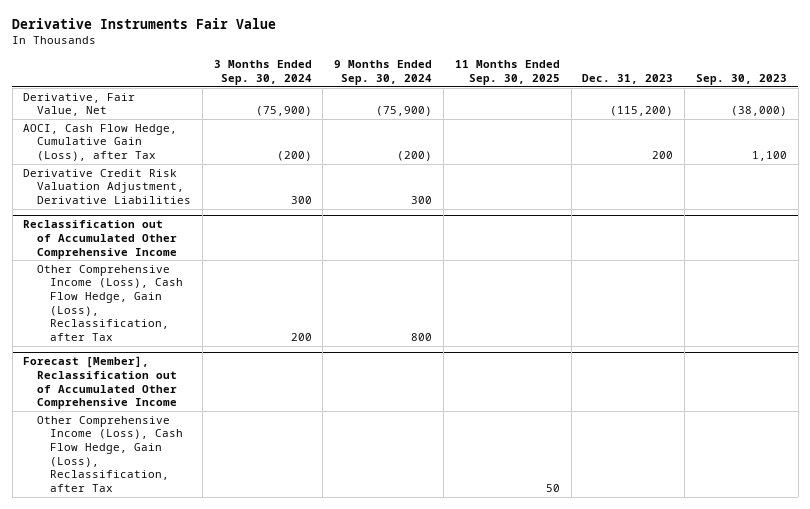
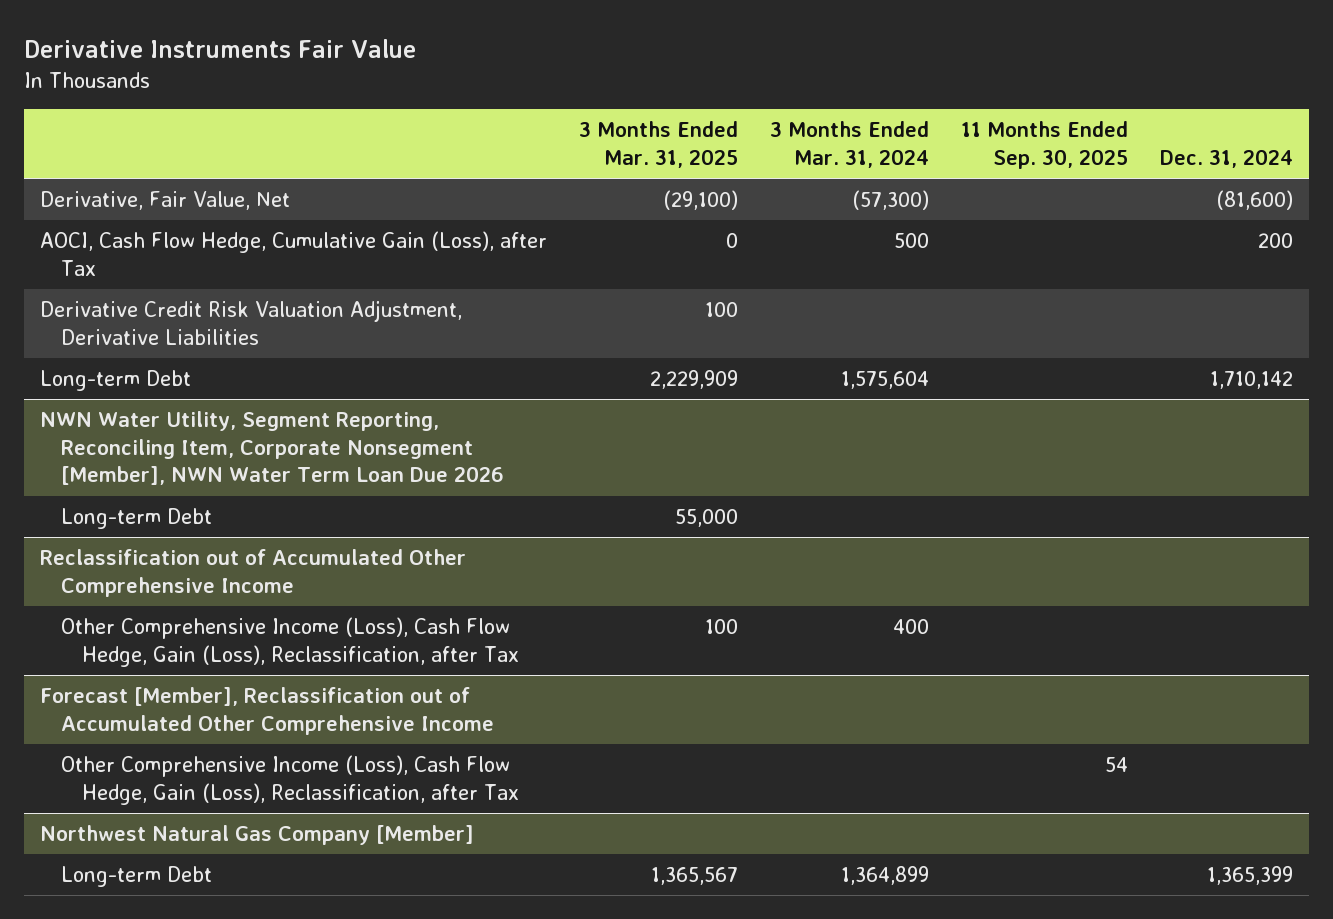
[213,60,312,85] 3 Months Ended Sep. 30, 2024 -> none
[334,60,433,85] 9 Months Ended Sep. 30, 2024 -> none
[582,73,674,84] Dec. 31, 2023 -> none
[695,73,787,85] Sep. 30, 2023 -> none
none -> [579,121,739,169] 3 Months Ended Mar. 31, 2025
none -> [770,121,930,169] 3 Months Ended Mar. 31, 2024
none -> [1159,149,1293,169] Dec. 31, 2024
none -> [40,370,192,392] Long-term Debt
none -> [40,411,505,486] NWN Water Utility, Segment Reporting, Reconciling Item, Corporate Nonsegment [Member], NWN Water Term Loan Due 2026
none -> [61,508,213,530] Long-term Debt
[545,483,560,492] 50 -> [1104,757,1128,773] 54
none -> [40,825,475,846] Northwest Natural Gas Company [Member]
none -> [61,866,213,888] Long-term Debt

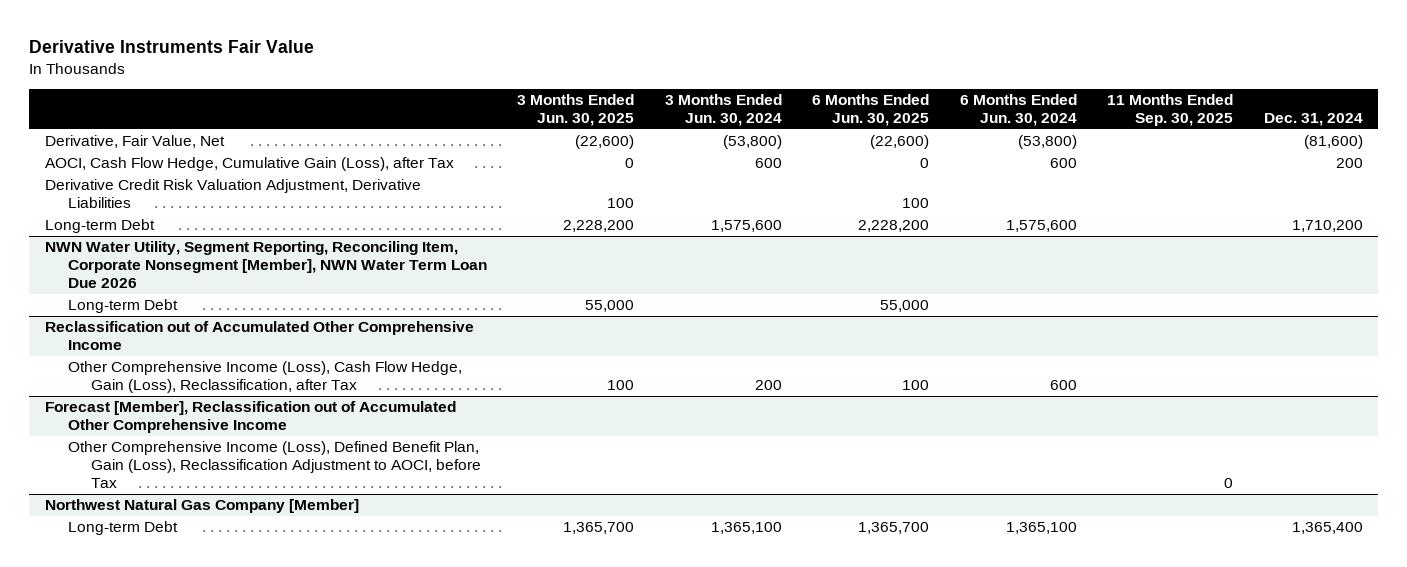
[579,121,739,169] 3 Months Ended Mar. 31, 2025 -> none
[770,121,930,169] 3 Months Ended Mar. 31, 2024 -> none
none -> [517,94,635,127] 3 Months Ended Jun. 30, 2025
none -> [664,94,782,127] 3 Months Ended Jun. 30, 2024
none -> [812,94,930,127] 6 Months Ended Jun. 30, 2025
none -> [959,94,1077,127] 6 Months Ended Jun. 30, 2024
[1209,371,1293,390] 1,710,142 -> [1291,220,1363,233] 1,710,200
[61,755,520,805] Other Comprehensive Income (Loss), Cash Flow Hedge, Gain (Loss), Reclassification, after Tax -> none
none -> [68,441,482,488] Other Comprehensive Income (Loss), Defined Benefit Plan, Gain (Loss), Reclassification Adjustment to AOCI, before Tax
[1206,866,1293,886] 1,365,399 -> [1291,522,1363,535] 1,365,400

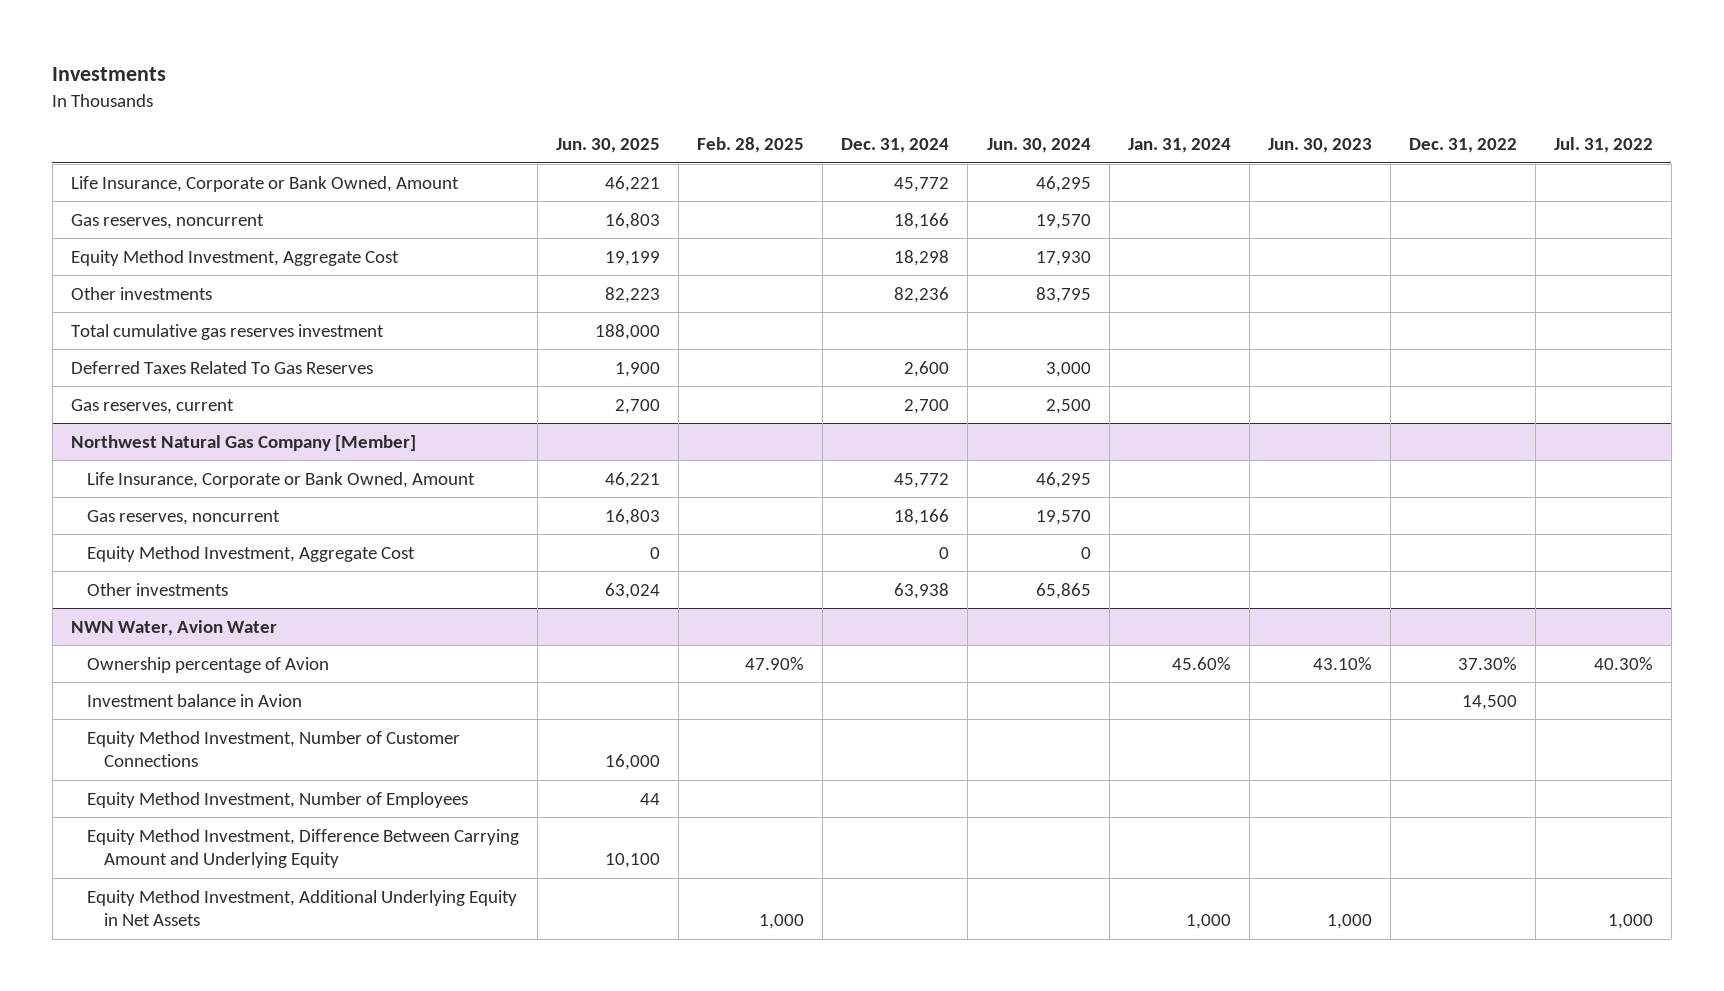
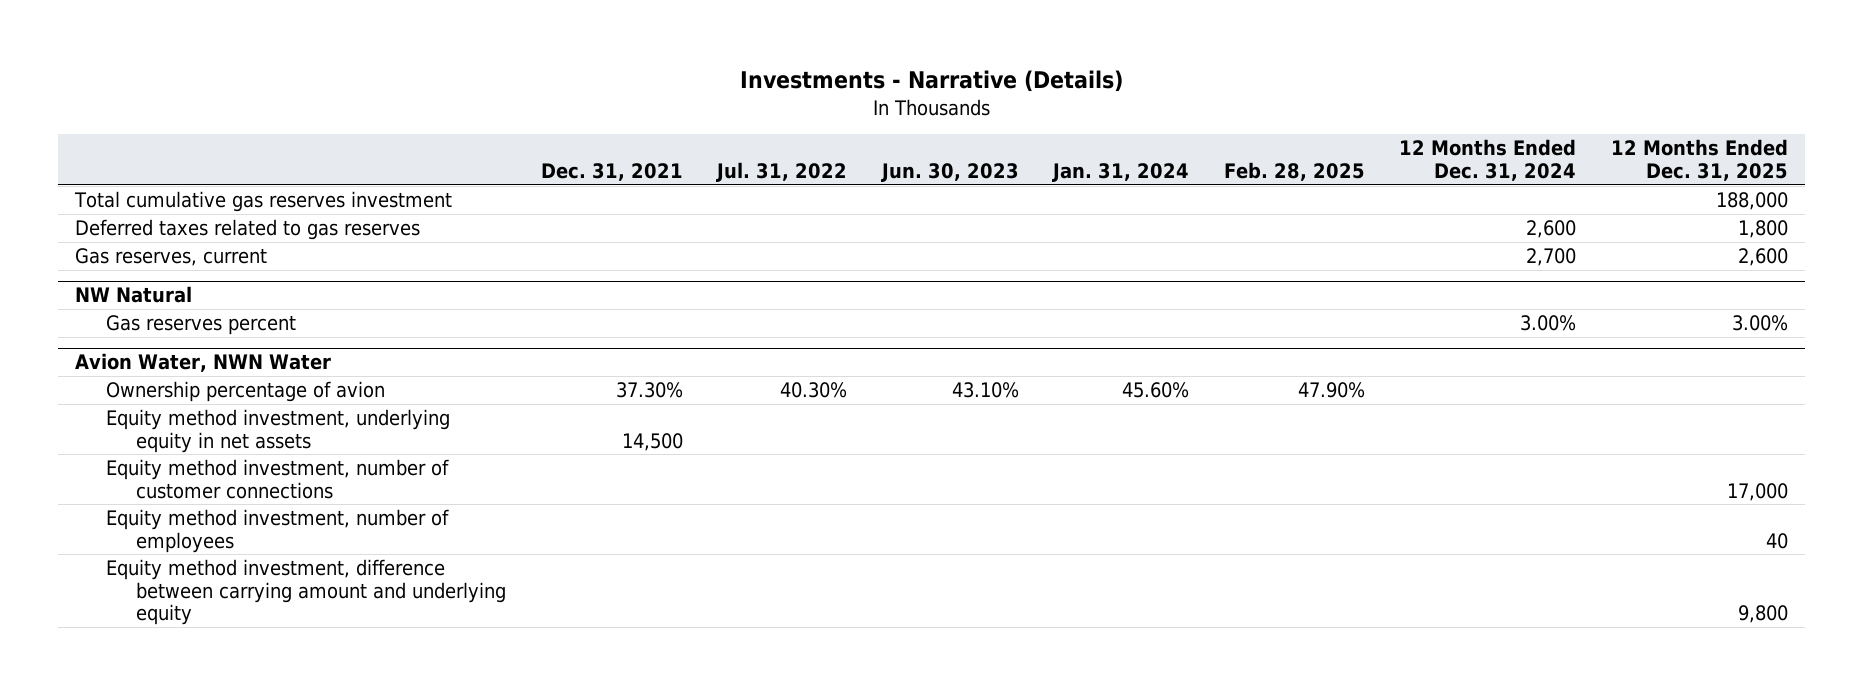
[52,67,167,82] Investments -> [739,70,1123,93] Investments - Narrative (Details)
[556,137,661,153] Jun. 30, 2025 -> none
[841,137,950,153] Dec. 31, 2024 -> none
[986,137,1091,153] Jun. 30, 2024 -> none
[1408,137,1517,153] Dec. 31, 2022 -> none
none -> [540,162,683,181] Dec. 31, 2021
none -> [1399,139,1577,181] 12 Months Ended Dec. 31, 2024
none -> [1610,139,1788,181] 12 Months Ended Dec. 31, 2025
[70,175,459,192] Life Insurance, Corporate or Bank Owned, Amount -> none
[70,213,264,229] Gas reserves, noncurrent -> none
[70,249,399,266] Equity Method Investment, Aggregate Cost -> none
[70,286,212,300] Other investments -> none
[70,360,373,374] Deferred Taxes Related To Gas Reserves -> [75,219,421,241] Deferred taxes related to gas reserves
[70,434,416,451] Northwest Natural Gas Company [Member] -> none
[87,471,476,488] Life Insurance, Corporate or Bank Owned, Amount -> none
[87,509,281,525] Gas reserves, noncurrent -> none
[87,545,416,562] Equity Method Investment, Aggregate Cost -> none
[87,582,229,596] Other investments -> none
[87,889,518,927] Equity Method Investment, Additional Underlying Equity in Net Assets -> none
none -> [75,286,193,304] NW Natural
none -> [105,315,296,336] Gas reserves percent
[70,619,277,636] NWN Water, Avion Water -> [75,353,332,373] Avion Water, NWN Water
[87,656,330,673] Ownership percentage of Avion -> [105,381,385,403] Ownership percentage of avion
[87,693,303,707] Investment balance in Avion -> [105,409,450,453] Equity method investment, underlying equity in net assets
[87,730,461,768] Equity Method Investment, Number of Customer Connections -> [105,459,449,499] Equity method investment, number of customer connections
[87,791,469,808] Equity Method Investment, Number of Employees -> [105,509,449,553] Equity method investment, number of employees
[87,828,520,869] Equity Method Investment, Difference Between Carrying Amount and Underlying Equity -> [105,559,507,626] Equity method investment, difference between carrying amount and underlying equity

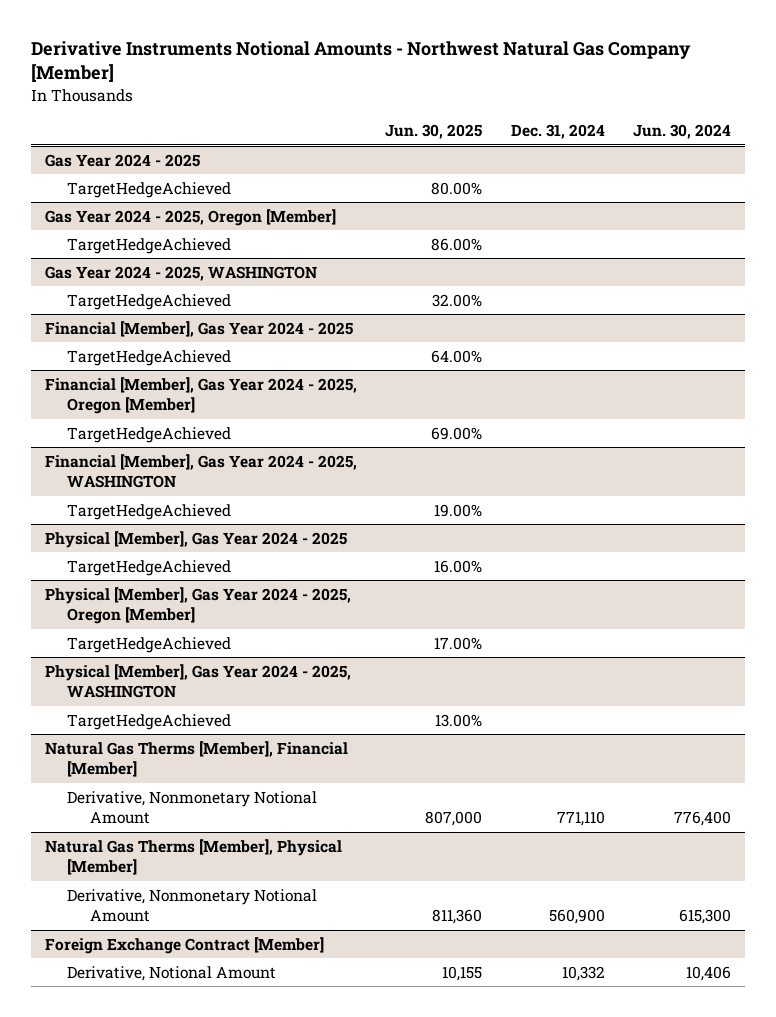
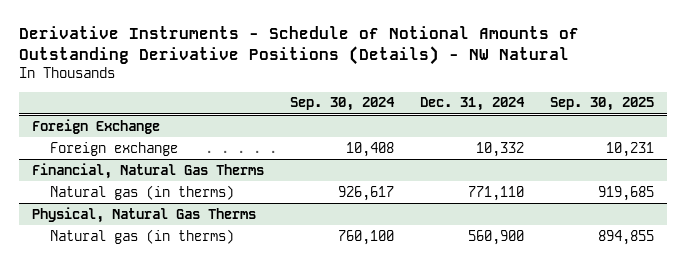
[30,41,691,83] Derivative Instruments Notional Amounts - Northwest Natural Gas Company [Member] -> [18,26,579,66] Derivative Instruments - Schedule of Notional Amounts of Outstanding Derivative Positions (Details) - NW Natural
[385,124,483,140] Jun. 30, 2025 -> none
[632,124,731,140] Jun. 30, 2024 -> none
none -> [289,97,395,112] Sep. 30, 2024
none -> [549,97,654,112] Sep. 30, 2025
[44,153,200,167] Gas Year 2024 - 2025 -> none
[67,181,232,198] TargetHedgeAchieved -> none
[44,208,336,226] Gas Year 2024 - 2025, Oregon [Member] -> none
[67,237,232,254] TargetHedgeAchieved -> none
[44,265,317,281] Gas Year 2024 - 2025, WASHINGTON -> none
[67,293,232,310] TargetHedgeAchieved -> none
[44,320,353,337] Financial [Member], Gas Year 2024 - 2025 -> none
[67,349,232,366] TargetHedgeAchieved -> none
[44,376,357,415] Financial [Member], Gas Year 2024 - 2025, Oregon [Member] -> none
[67,426,232,443] TargetHedgeAchieved -> none
[44,453,357,489] Financial [Member], Gas Year 2024 - 2025, WASHINGTON -> none
[67,503,232,520] TargetHedgeAchieved -> none
[44,530,347,548] Physical [Member], Gas Year 2024 - 2025 -> none
[67,559,232,576] TargetHedgeAchieved -> none
[44,586,351,625] Physical [Member], Gas Year 2024 - 2025, Oregon [Member] -> none
[67,636,232,653] TargetHedgeAchieved -> none
[44,663,351,699] Physical [Member], Gas Year 2024 - 2025, WASHINGTON -> none
[67,713,232,730] TargetHedgeAchieved -> none
[44,936,324,954] Foreign Exchange Contract [Member] -> none
[67,965,277,981] Derivative, Notional Amount -> none
none -> [31,118,160,134] Foreign Exchange
none -> [50,141,179,156] Foreign exchange
[44,740,348,778] Natural Gas Therms [Member], Financial [Member] -> [31,162,264,179] Financial, Natural Gas Therms
[67,790,318,825] Derivative, Nonmonetary Notional Amount -> [50,184,235,200] Natural gas (in therms)
[44,838,342,876] Natural Gas Therms [Member], Physical [Member] -> [31,206,256,223] Physical, Natural Gas Therms
[67,888,318,923] Derivative, Nonmonetary Notional Amount -> [50,228,235,244] Natural gas (in therms)

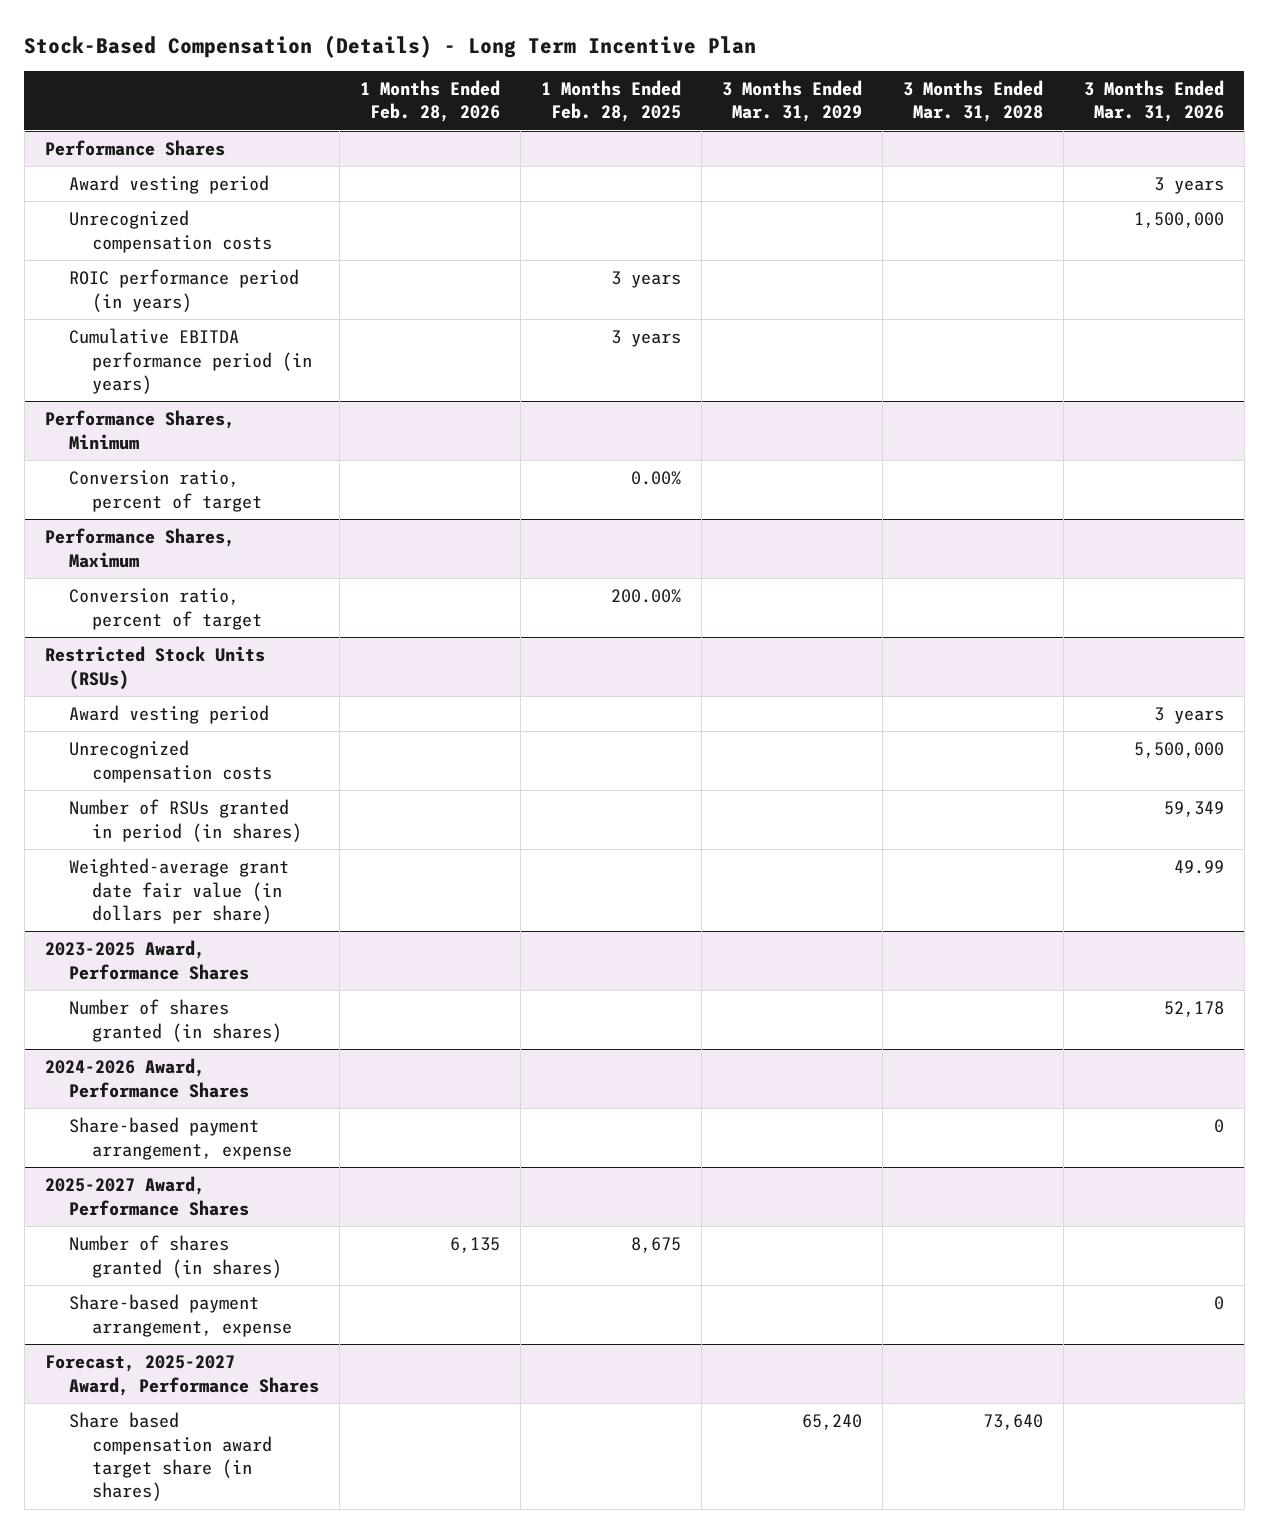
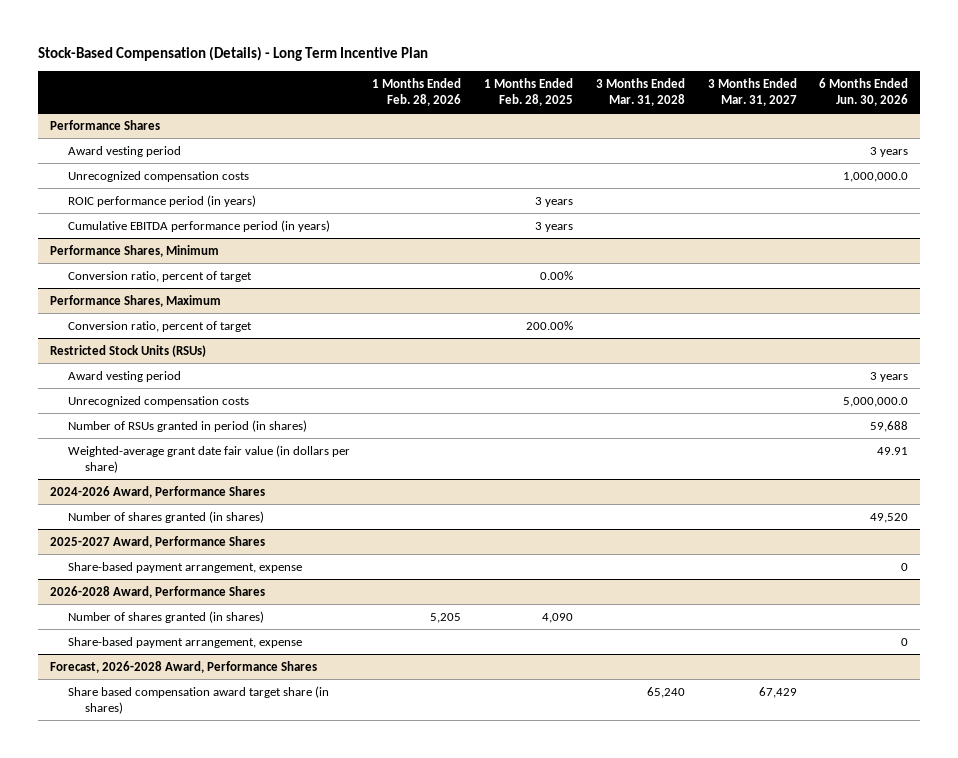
[721,79,862,123] 3 Months Ended Mar. 31, 2029 -> none
[1083,79,1224,123] 3 Months Ended Mar. 31, 2026 -> none
none -> [707,77,797,106] 3 Months Ended Mar. 31, 2027
none -> [819,77,909,106] 6 Months Ended Jun. 30, 2026
[45,940,249,980] 2023-2025 Award, Performance Shares -> none
[68,999,283,1042] Number of shares granted (in shares) -> none
[68,1117,293,1160] Share-based payment arrangement, expense -> none
none -> [67,510,264,523] Number of shares granted (in shares)
[68,1235,283,1278] Number of shares granted (in shares) -> none
none -> [49,585,265,598] 2026-2028 Award, Performance Shares
none -> [67,610,264,623] Number of shares granted (in shares)
none -> [67,636,302,648] Share-based payment arrangement, expense
[45,1355,319,1396] Forecast, 2025-2027 Award, Performance Shares -> [49,660,317,673] Forecast, 2026-2028 Award, Performance Shares
[982,1414,1043,1431] 73,640 -> [646,686,685,698] 65,240

